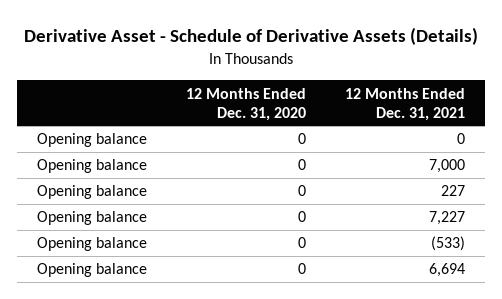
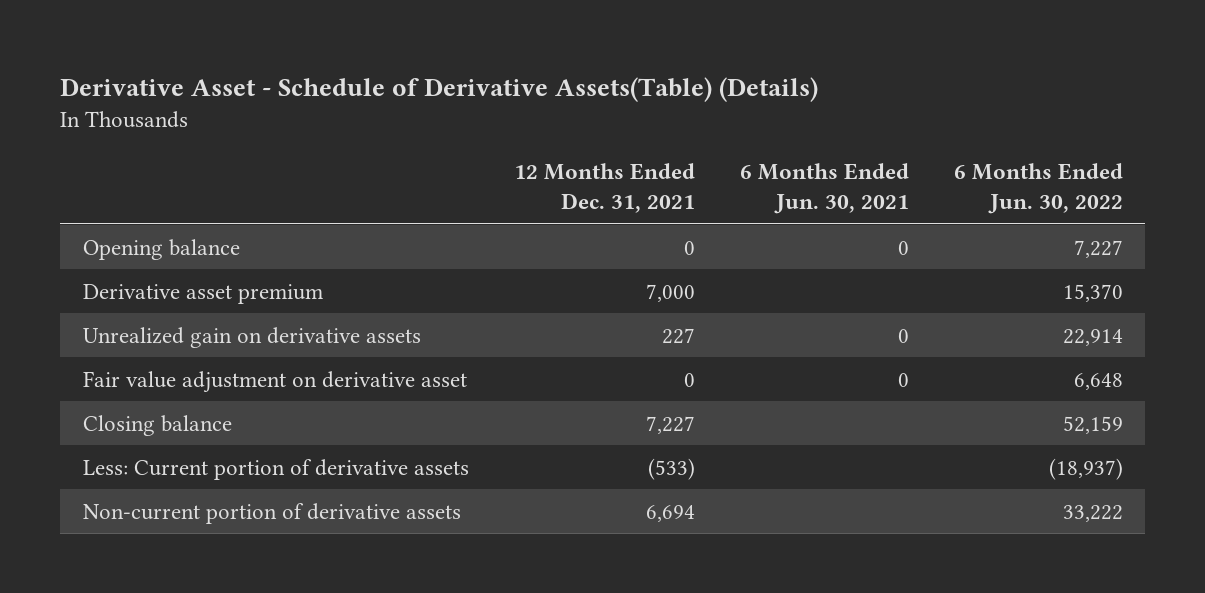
[24,27,479,46] Derivative Asset - Schedule of Derivative Assets (Details) -> [60,76,819,102] Derivative Asset - Schedule of Derivative Assets(Table) (Details)
[186,87,307,121] 12 Months Ended Dec. 31, 2020 -> none
none -> [739,163,909,214] 6 Months Ended Jun. 30, 2021
none -> [953,163,1123,214] 6 Months Ended Jun. 30, 2022
[36,159,147,174] Opening balance -> [82,283,323,304] Derivative asset premium
[36,185,147,200] Opening balance -> [82,326,421,348] Unrealized gain on derivative assets
none -> [82,370,467,393] Fair value adjustment on derivative asset
[36,211,147,226] Opening balance -> [82,414,232,436] Closing balance
[36,237,147,252] Opening balance -> [82,458,469,480] Less: Current portion of derivative assets
[36,263,147,278] Opening balance -> [82,502,461,524] Non-current portion of derivative assets

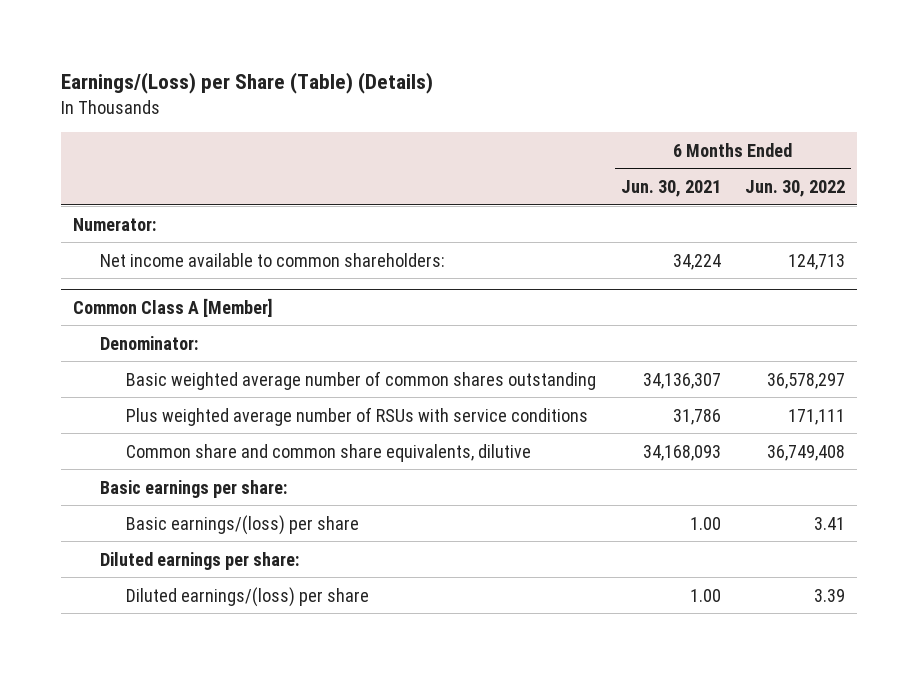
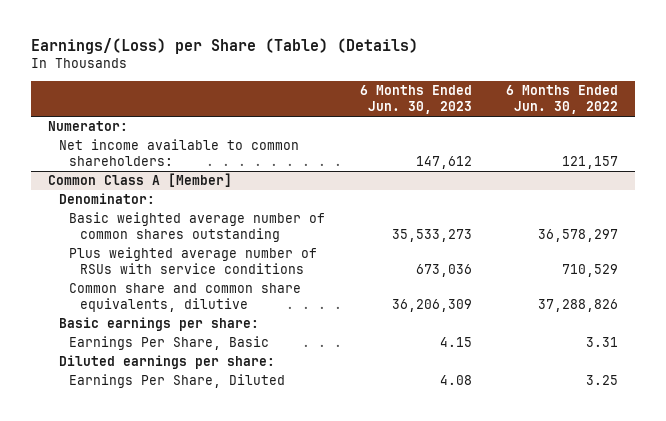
[620,179,721,197] Jun. 30, 2021 -> none
none -> [359,85,472,115] 6 Months Ended Jun. 30, 2023
[787,253,845,270] 124,713 -> [561,156,618,170] 121,157
[787,408,845,425] 171,111 -> [561,264,618,278] 710,529
[766,444,845,461] 36,749,408 -> [537,299,618,313] 37,288,826
[126,514,360,535] Basic earnings/(loss) per share -> [69,336,270,351] Earnings Per Share, Basic
[813,516,845,530] 3.41 -> [585,337,618,348] 3.31
[126,586,370,607] Diluted earnings/(loss) per share -> [69,374,286,389] Earnings Per Share, Diluted
[813,588,845,602] 3.39 -> [585,375,618,386] 3.25

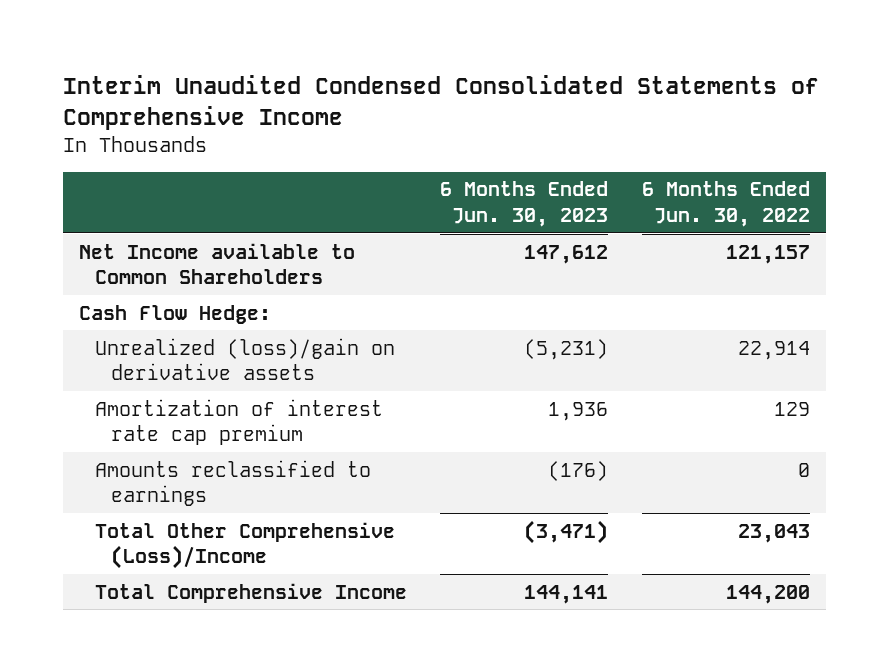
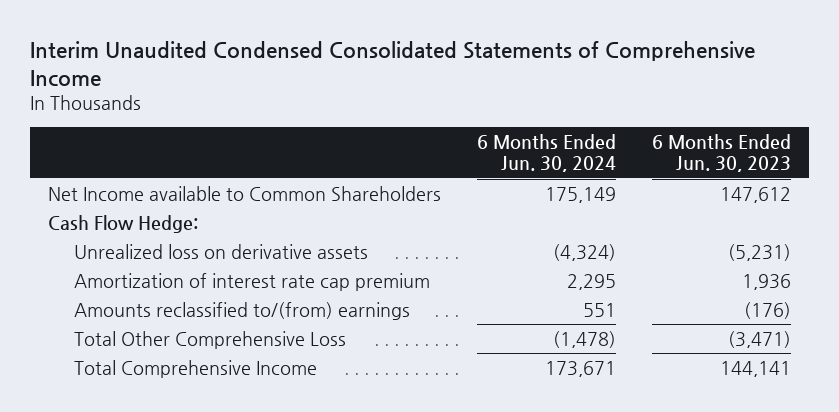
[641,181,810,228] 6 Months Ended Jun. 30, 2022 -> none
none -> [477,133,617,173] 6 Months Ended Jun. 30, 2024
[95,337,396,381] Unrealized (loss)/gain on derivative assets -> [73,243,368,259] Unrealized loss on derivative assets
[95,459,372,507] Amounts reclassified to earnings -> [73,301,410,320] Amounts reclassified to/(from) earnings
[95,521,396,570] Total Other Comprehensive (Loss)/Income -> [73,330,346,349] Total Other Comprehensive Loss

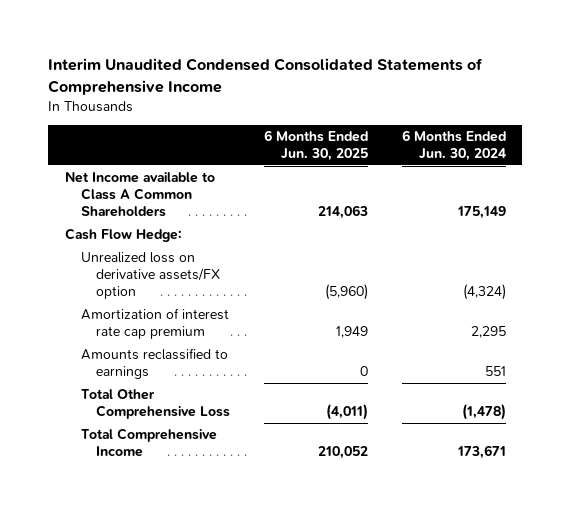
[652,133,792,173] 6 Months Ended Jun. 30, 2023 -> none
none -> [263,130,368,161] 6 Months Ended Jun. 30, 2025
[47,185,441,201] Net Income available to Common Shareholders -> [65,172,216,217] Net Income available to Class A Common Shareholders
[73,243,368,259] Unrealized loss on derivative assets -> [80,252,221,299] Unrealized loss on derivative assets/FX option
[73,301,410,320] Amounts reclassified to/(from) earnings -> [80,348,228,380] Amounts reclassified to earnings

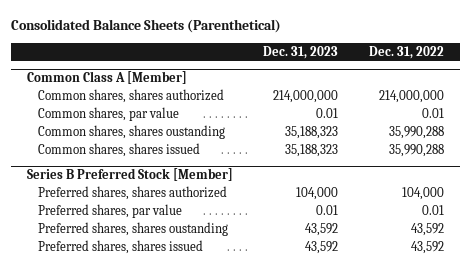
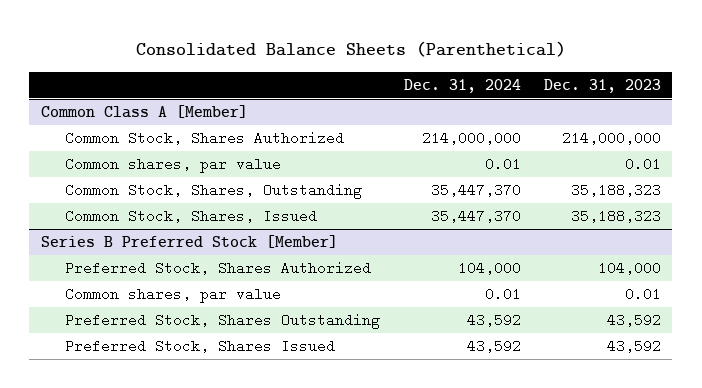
[369,45,445,59] Dec. 31, 2022 -> none
none -> [403,78,521,93] Dec. 31, 2024
[38,89,225,104] Common shares, shares authorized -> [65,131,345,146] Common Stock, Shares Authorized
[38,125,226,140] Common shares, shares oustanding -> [65,183,363,200] Common Stock, Shares, Outstanding
[38,143,201,158] Common shares, shares issued -> [65,209,318,224] Common Stock, Shares, Issued
[38,186,228,201] Preferred shares, shares authorized -> [65,261,372,276] Preferred Stock, Shares Authorized
[38,204,183,219] Preferred shares, par value -> [65,287,282,304] Common shares, par value
[38,222,229,237] Preferred shares, shares oustanding -> [65,313,381,330] Preferred Stock, Shares Outstanding
[38,240,204,255] Preferred shares, shares issued -> [65,339,336,354] Preferred Stock, Shares Issued

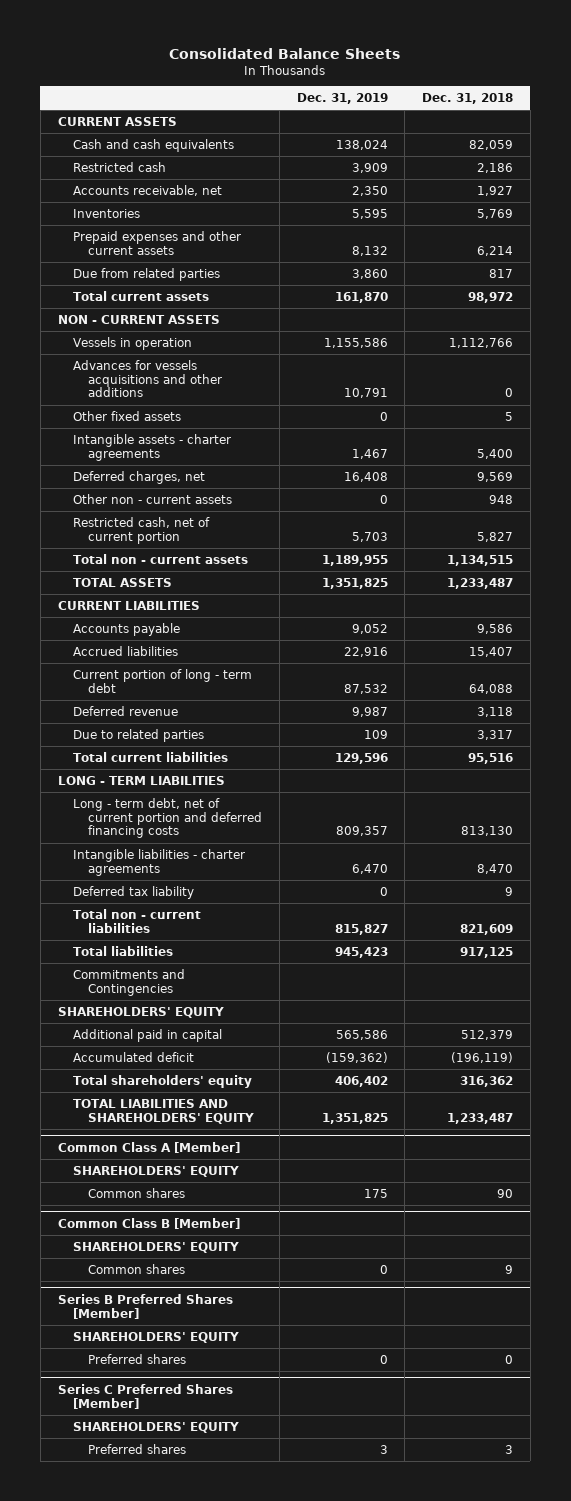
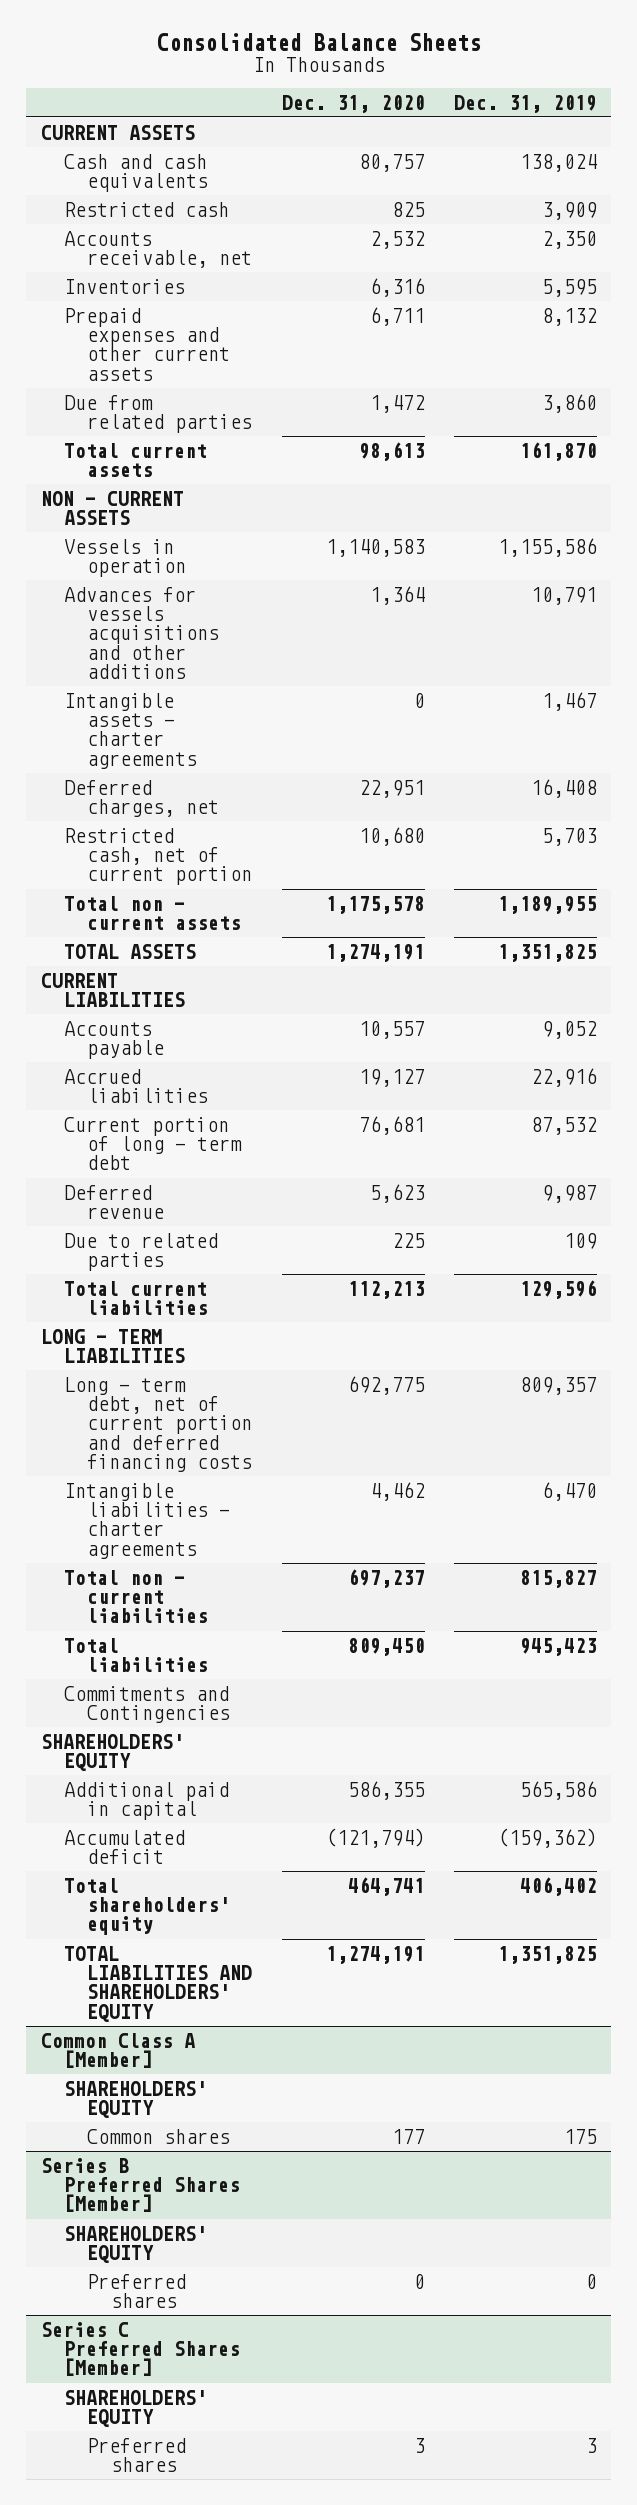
[422,93,514,105] Dec. 31, 2018 -> none
none -> [281,94,425,113] Dec. 31, 2020
[72,410,181,421] Other fixed assets -> none
[72,493,232,504] Other non - current assets -> none
[72,885,194,899] Deferred tax liability -> none
[57,1217,240,1229] Common Class B [Member] -> none
[72,1241,239,1253] SHAREHOLDERS' EQUITY -> none
[88,1263,186,1274] Common shares -> none

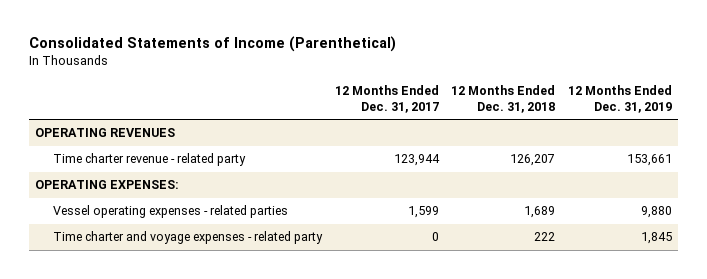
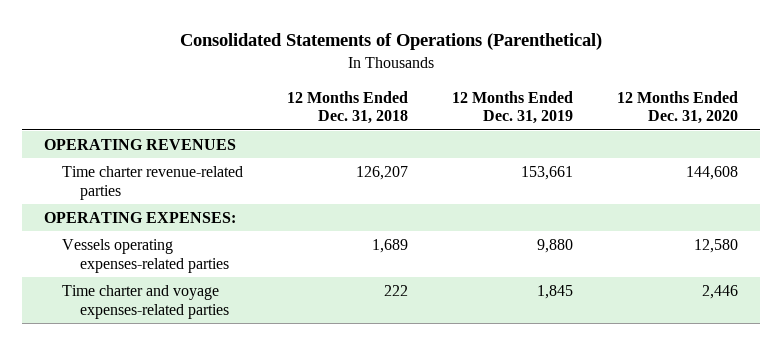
[29,36,397,53] Consolidated Statements of Income (Parenthetical) -> [179,33,602,51] Consolidated Statements of Operations (Parenthetical)
[334,85,439,113] 12 Months Ended Dec. 31, 2017 -> none
none -> [617,90,739,125] 12 Months Ended Dec. 31, 2020
[52,153,246,167] Time charter revenue - related party -> [61,165,243,200] Time charter revenue-related parties
[52,205,288,219] Vessel operating expenses - related parties -> [61,238,230,273] Vessels operating expenses-related parties
[52,231,323,245] Time charter and voyage expenses - related party -> [61,284,230,319] Time charter and voyage expenses-related parties

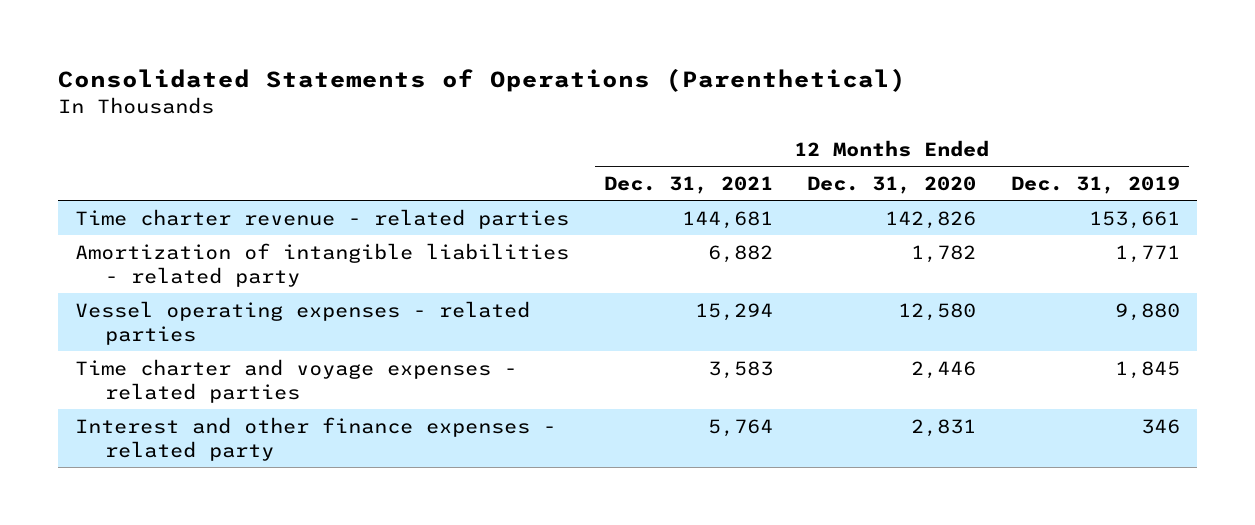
[286,90,408,125] 12 Months Ended Dec. 31, 2018 -> none
none -> [603,175,773,194] Dec. 31, 2021
[43,138,236,150] OPERATING REVENUES -> none
[43,211,236,223] OPERATING EXPENSES: -> none
[61,165,243,200] Time charter revenue-related parties -> [75,208,570,229] Time charter revenue - related parties
[686,165,739,180] 144,608 -> [885,210,977,229] 142,826
none -> [75,242,570,287] Amortization of intangible liabilities - related party
[61,238,230,273] Vessels operating expenses-related parties -> [75,300,531,345] Vessel operating expenses - related parties
[61,284,230,319] Time charter and voyage expenses-related parties -> [75,358,518,403] Time charter and voyage expenses - related parties
none -> [75,416,557,461] Interest and other finance expenses - related party

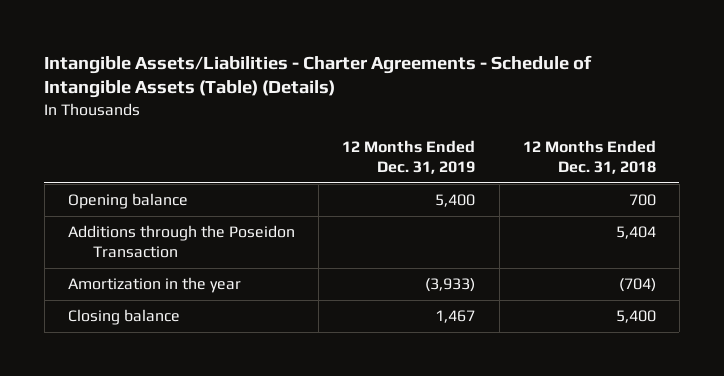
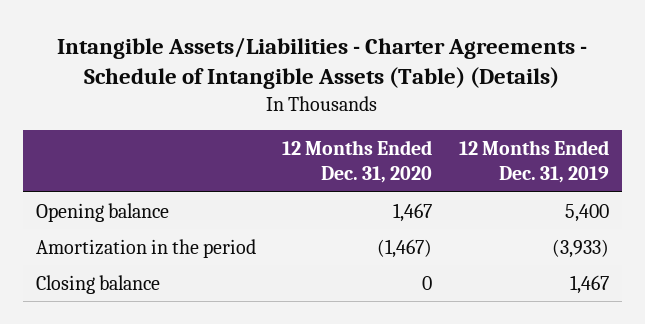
[522,139,656,174] 12 Months Ended Dec. 31, 2018 -> none
none -> [282,140,433,184] 12 Months Ended Dec. 31, 2020
[67,224,295,259] Additions through the Poseidon Transaction -> none
[67,276,241,293] Amortization in the year -> [36,238,257,258] Amortization in the period

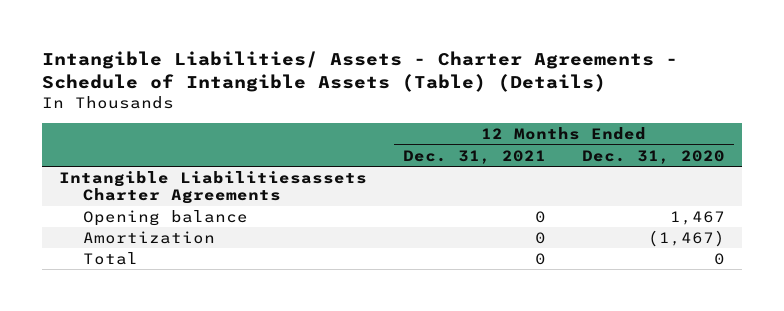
[57,36,588,90] Intangible Assets/Liabilities - Charter Agreements - Schedule of Intangible Assets (Table) (Details) -> [41,50,678,93] Intangible Liabilities/ Assets - Charter Agreements - Schedule of Intangible Assets (Table) (Details)
[458,140,609,184] 12 Months Ended Dec. 31, 2019 -> none
none -> [403,149,547,164] Dec. 31, 2021
none -> [59,170,368,205] Intangible Liabilitiesassets Charter Agreements
[36,274,161,294] Closing balance -> none
[36,238,257,258] Amortization in the period -> [82,230,215,244] Amortization
none -> [82,251,138,265] Total

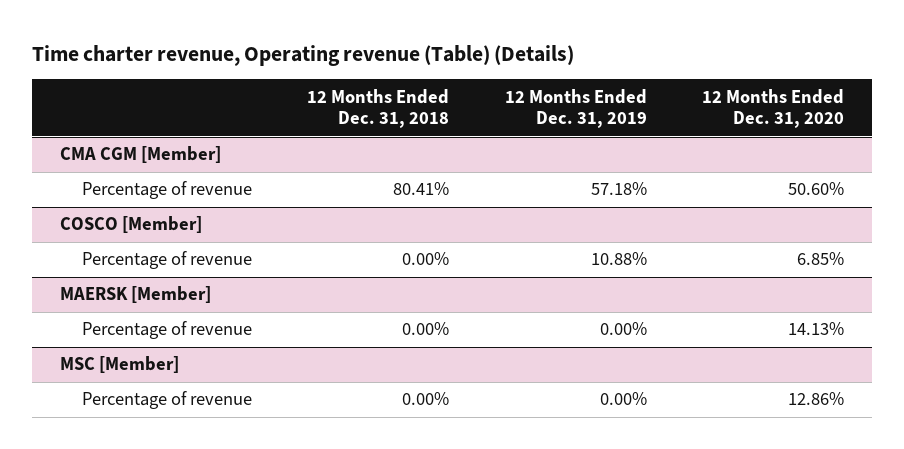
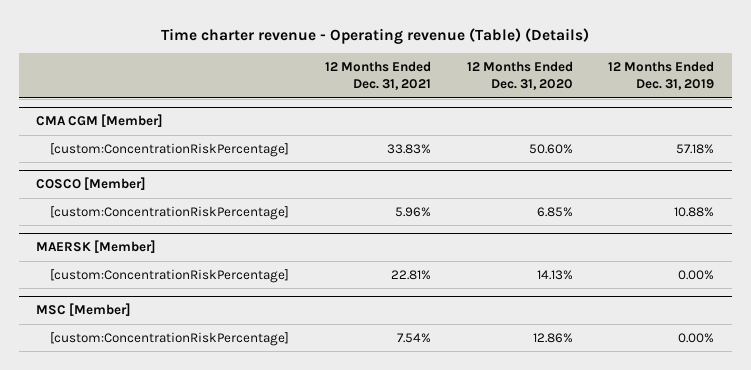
[32,44,575,66] Time charter revenue, Operating revenue (Table) (Details) -> [161,27,590,44] Time charter revenue - Operating revenue (Table) (Details)
[307,88,450,129] 12 Months Ended Dec. 31, 2018 -> none
none -> [324,61,431,91] 12 Months Ended Dec. 31, 2021
[81,181,252,200] Percentage of revenue -> [50,142,290,157] [custom:ConcentrationRiskPercentage]
[81,251,252,270] Percentage of revenue -> [50,205,290,220] [custom:ConcentrationRiskPercentage]
[81,321,252,340] Percentage of revenue -> [50,268,290,283] [custom:ConcentrationRiskPercentage]
[81,391,252,410] Percentage of revenue -> [50,331,290,346] [custom:ConcentrationRiskPercentage]

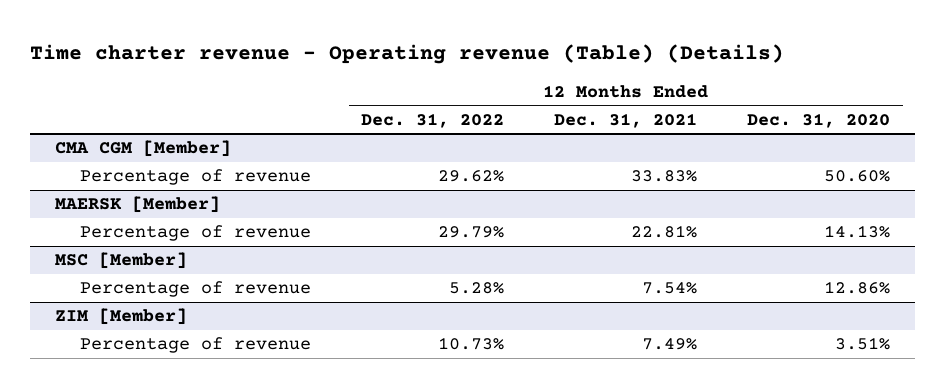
[608,61,715,91] 12 Months Ended Dec. 31, 2019 -> none
none -> [361,112,505,128] Dec. 31, 2022
[36,177,147,191] COSCO [Member] -> none
[50,205,290,220] [custom:ConcentrationRiskPercentage] -> none
[50,142,290,157] [custom:ConcentrationRiskPercentage] -> [80,169,312,186] Percentage of revenue
[50,268,290,283] [custom:ConcentrationRiskPercentage] -> [80,225,312,242] Percentage of revenue
[50,331,290,346] [custom:ConcentrationRiskPercentage] -> [80,281,312,298] Percentage of revenue
none -> [55,308,188,326] ZIM [Member]
none -> [80,337,312,354] Percentage of revenue

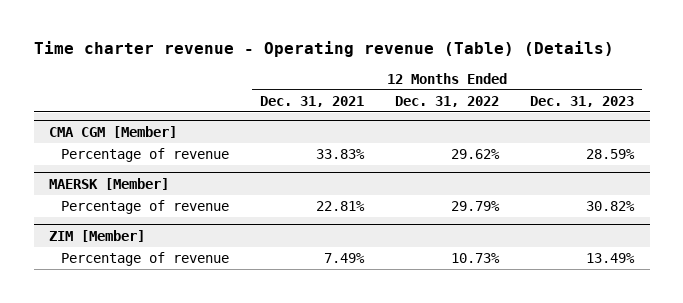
[747,112,891,128] Dec. 31, 2020 -> none
none -> [530,95,635,107] Dec. 31, 2023
[55,252,188,270] MSC [Member] -> none
[80,281,312,298] Percentage of revenue -> none

